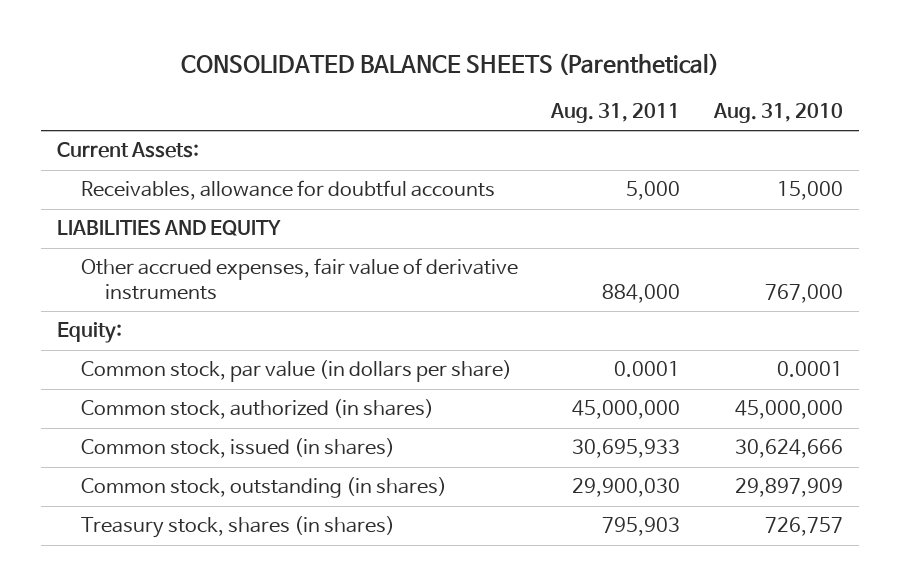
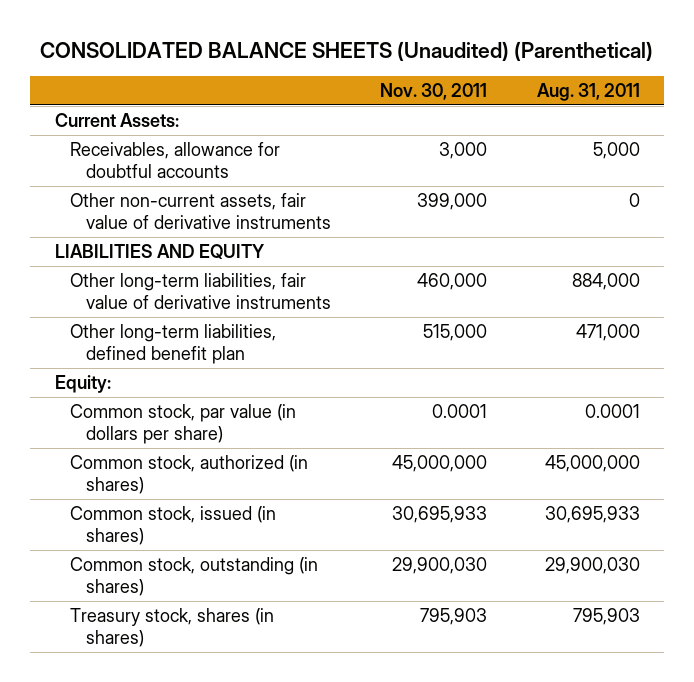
[180,52,719,76] CONSOLIDATED BALANCE SHEETS (Parenthetical) -> [40,41,654,62] CONSOLIDATED BALANCE SHEETS (Unaudited) (Parenthetical)
[712,102,843,123] Aug. 31, 2010 -> none
none -> [380,83,488,101] Nov. 30, 2011
none -> [70,192,331,230] Other non-current assets, fair value of derivative instruments
[81,258,519,301] Other accrued expenses, fair value of derivative instruments -> [70,272,331,310] Other long-term liabilities, fair value of derivative instruments
none -> [70,323,277,365] Other long-term liabilities, defined benefit plan

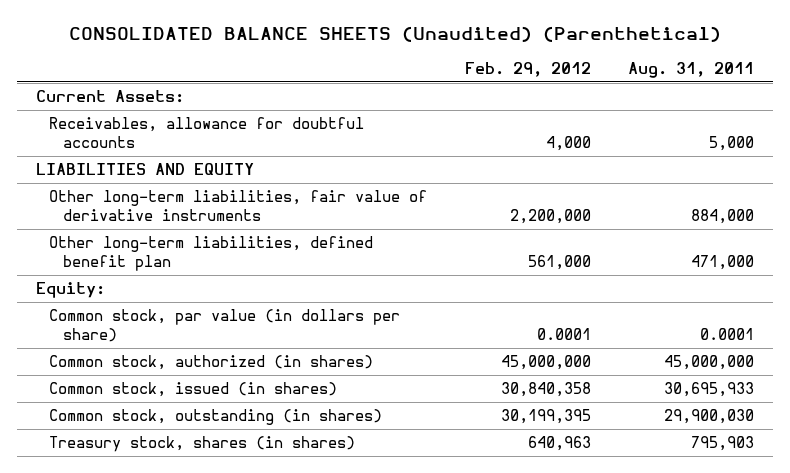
[380,83,488,101] Nov. 30, 2011 -> none
none -> [464,62,591,78] Feb. 29, 2012
[70,192,331,230] Other non-current assets, fair value of derivative instruments -> none

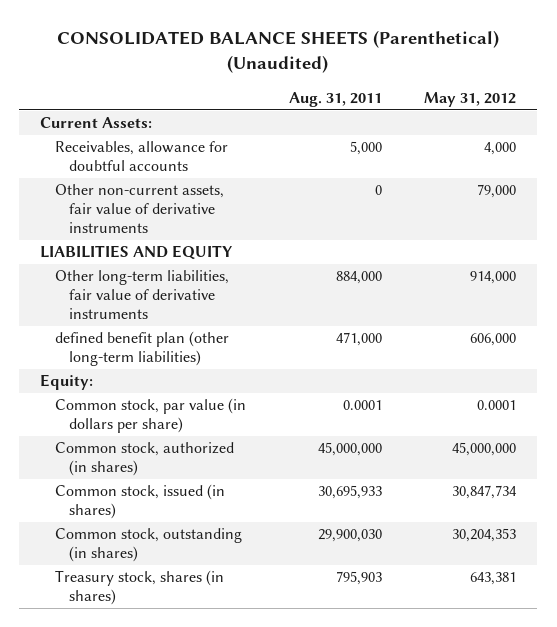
[68,26,721,43] CONSOLIDATED BALANCE SHEETS (Unaudited) (Parenthetical) -> [57,30,500,74] CONSOLIDATED BALANCE SHEETS (Parenthetical) (Unaudited)
[464,62,591,78] Feb. 29, 2012 -> none
none -> [424,91,517,107] May 31, 2012
none -> [54,184,224,233] Other non-current assets, fair value of derivative instruments
[49,236,374,271] Other long-term liabilities, defined benefit plan -> [54,331,229,367] defined benefit plan (other long-term liabilities)

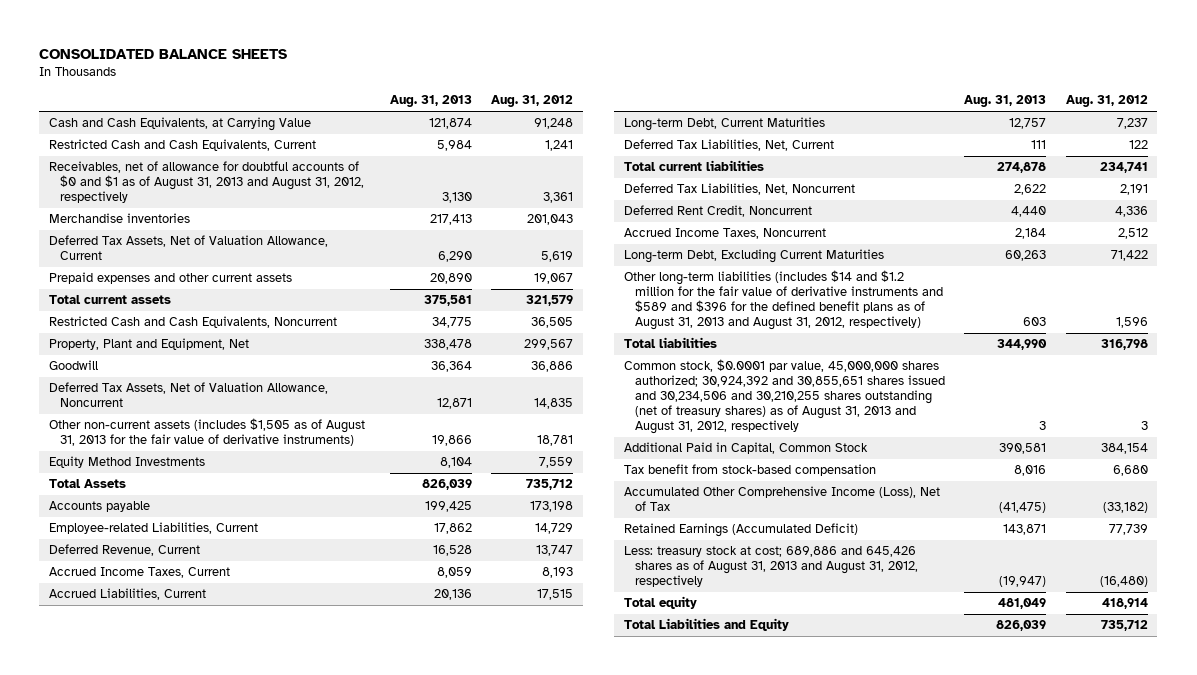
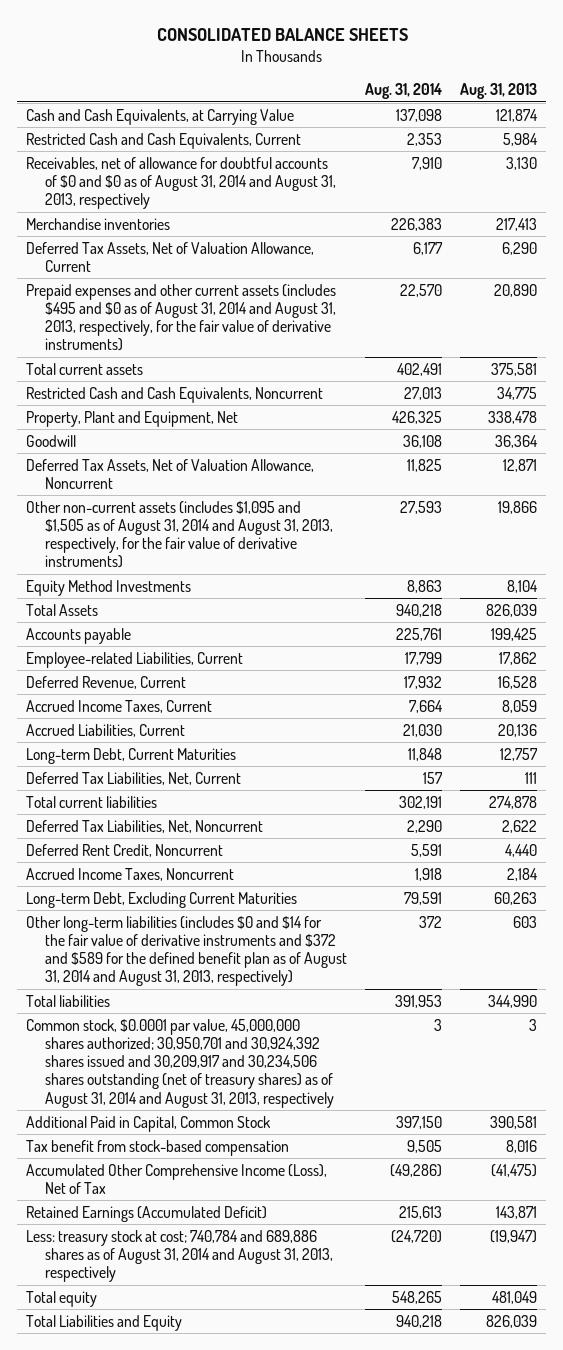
[490,95,573,108] Aug. 31, 2012 -> none
none -> [365,83,443,100] Aug. 31, 2014
[49,161,365,204] Receivables, net of allowance for doubtful accounts of $0 and $1 as of August 31, 2013 and August 31, 2012, respectively -> [25,156,337,210] Receivables, net of allowance for doubtful accounts of $0 and $0 as of August 31, 2014 and August 31, 2013, respectively
[49,272,293,285] Prepaid expenses and other current assets -> [25,283,337,352] Prepaid expenses and other current assets (includes $495 and $0 as of August 31, 2014 and August 31, 2013, respectively, for the fair value of derivative instruments)
[49,418,366,447] Other non-current assets (includes $1,505 as of August 31, 2013 for the fair value of derivative instruments) -> [25,500,334,569] Other non-current assets (includes $1,095 and $1,505 as of August 31, 2014 and August 31, 2013, respectively, for the fair value of derivative instruments)
[623,270,943,331] Other long-term liabilities (includes $14 and $1.2 million for the fair value of derivative instruments and $589 and $396 for the defined benefit plans as of August 31, 2013 and August 31, 2012, respectively) -> [25,915,348,987] Other long-term liabilities (includes $0 and $14 for the fair value of derivative instruments and $372 and $589 for the defined benefit plan as of August 31, 2014 and August 31, 2013, respectively)
[623,359,945,435] Common stock, $0.0001 par value, 45,000,000 shares authorized; 30,924,392 and 30,855,651 shares issued and 30,234,506 and 30,210,255 shares outstanding (net of treasury shares) as of August 31, 2013 and August 31, 2012, respectively -> [25,1018,335,1108] Common stock, $0.0001 par value, 45,000,000 shares authorized; 30,950,701 and 30,924,392 shares issued and 30,209,917 and 30,234,506 shares outstanding (net of treasury shares) as of August 31, 2014 and August 31, 2013, respectively
[623,546,918,588] Less: treasury stock at cost; 689,886 and 645,426 shares as of August 31, 2013 and August 31, 2012, respectively -> [25,1229,334,1283] Less: treasury stock at cost; 740,784 and 689,886 shares as of August 31, 2014 and August 31, 2013, respectively

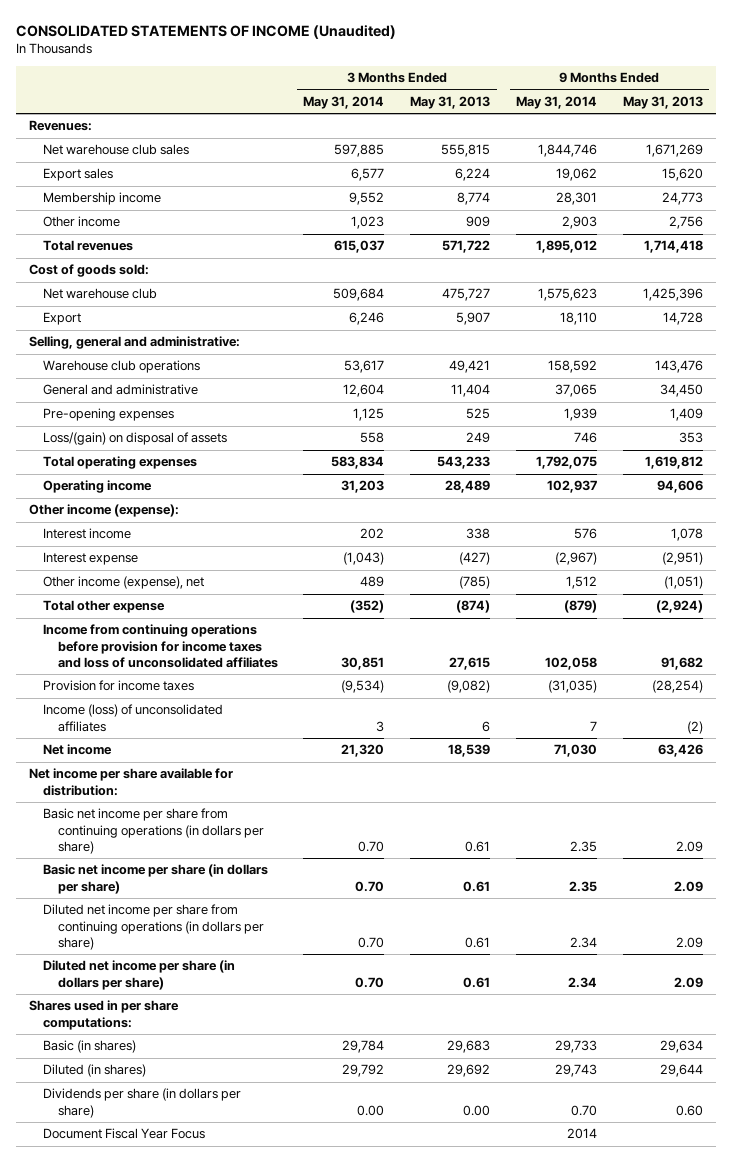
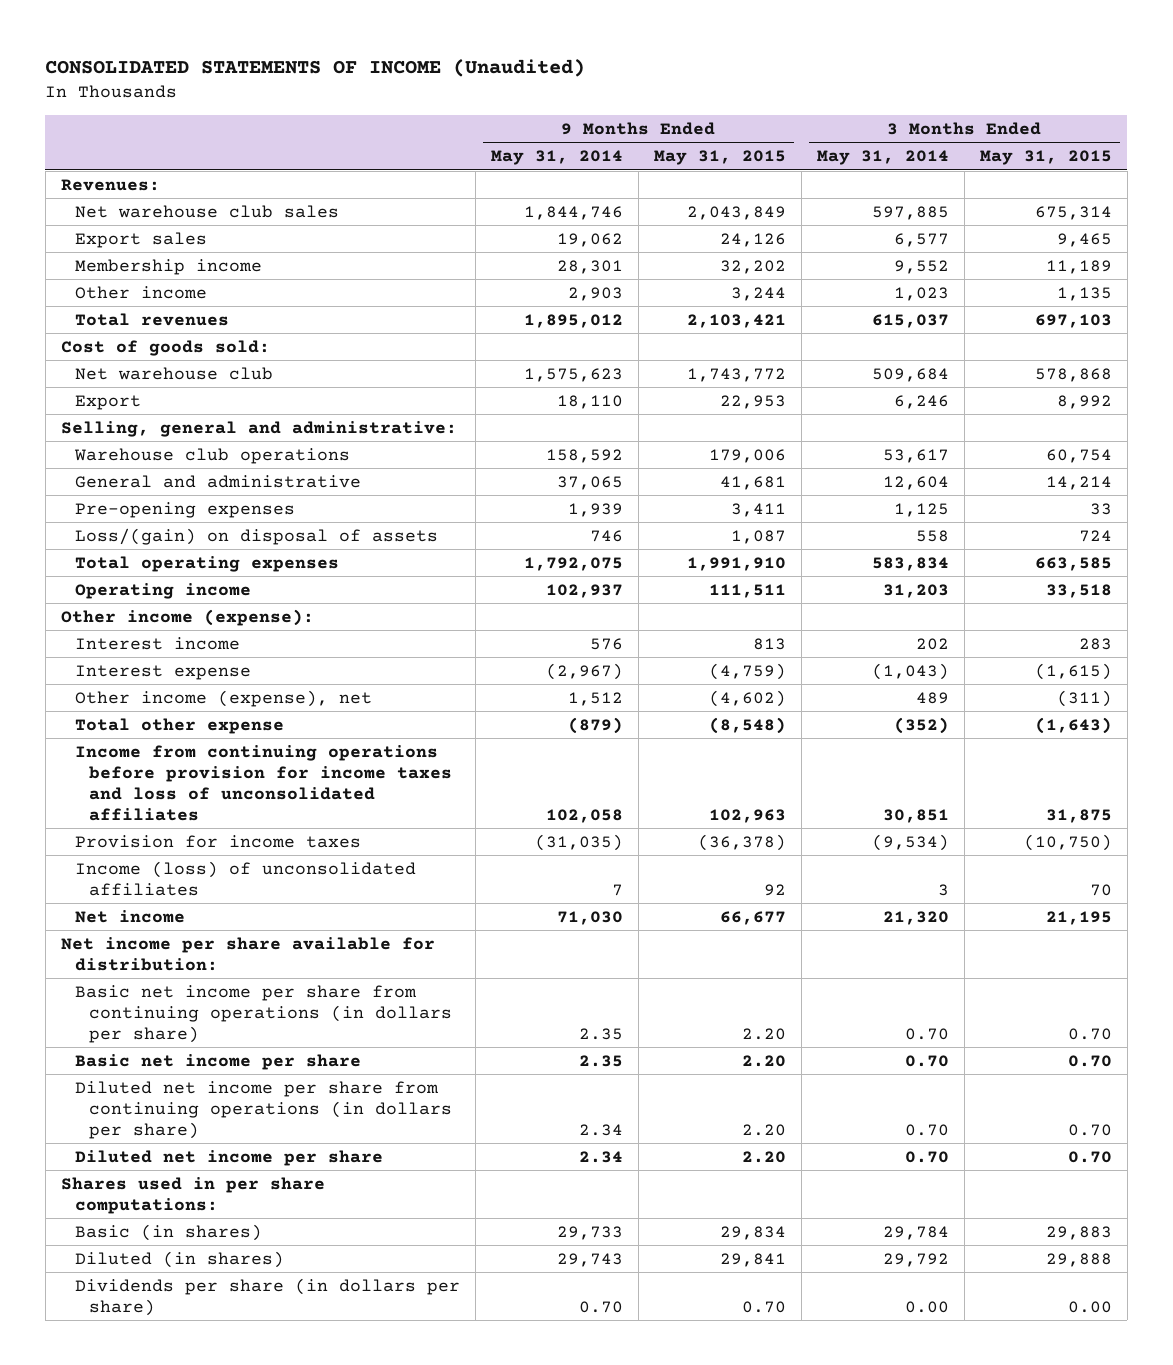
[410,96,491,110] May 31, 2013 -> none
[622,96,703,110] May 31, 2013 -> none
none -> [653,150,786,166] May 31, 2015
none -> [979,150,1112,166] May 31, 2015
[43,864,269,894] Basic net income per share (in dollars per share) -> [74,1053,361,1070] Basic net income per share
[43,960,236,990] Diluted net income per share (in dollars per share) -> [74,1149,383,1166] Diluted net income per share
[43,1128,206,1140] Document Fiscal Year Focus -> none

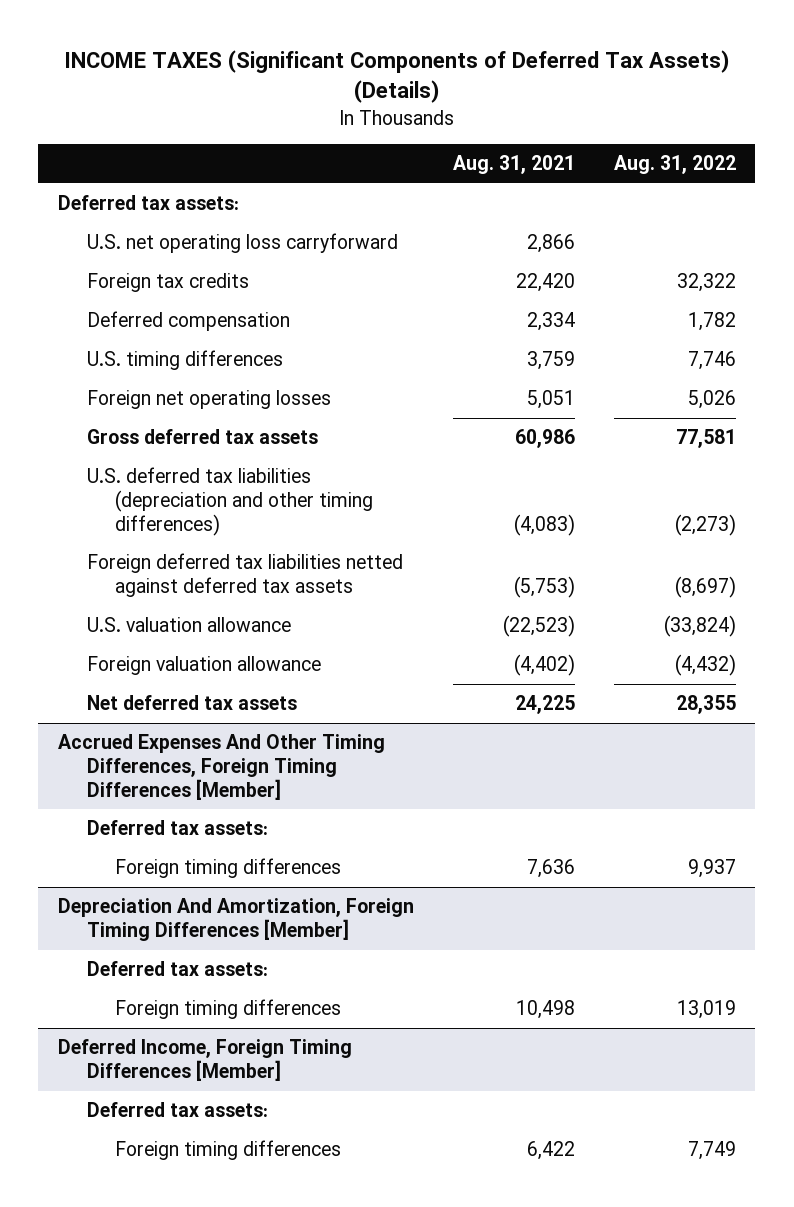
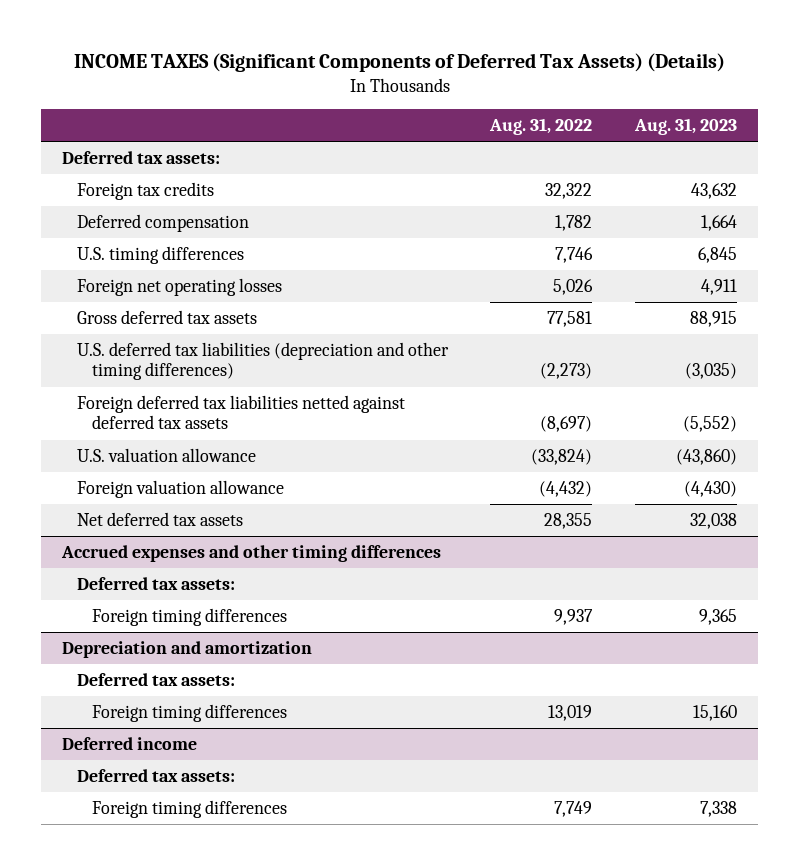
[452,155,575,175] Aug. 31, 2021 -> none
none -> [633,118,737,136] Aug. 31, 2023
[86,233,398,254] U.S. net operating loss carryforward -> none
[57,734,385,800] Accrued Expenses And Other Timing Differences, Foreign Timing Differences [Member] -> [61,545,442,563] Accrued expenses and other timing differences
[57,898,414,942] Depreciation And Amortization, Foreign Timing Differences [Member] -> [62,641,313,659] Depreciation and amortization
[57,1039,352,1082] Deferred Income, Foreign Timing Differences [Member] -> [62,737,198,751] Deferred income

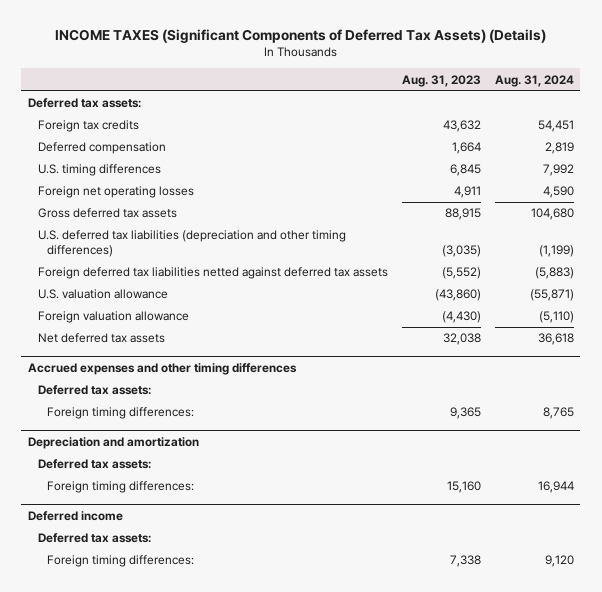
[489,118,593,136] Aug. 31, 2022 -> none
none -> [494,74,574,87] Aug. 31, 2024
[91,608,287,627] Foreign timing differences -> [47,407,195,420] Foreign timing differences:
[91,704,287,723] Foreign timing differences -> [47,481,195,494] Foreign timing differences:
[91,800,287,819] Foreign timing differences -> [47,555,195,568] Foreign timing differences:

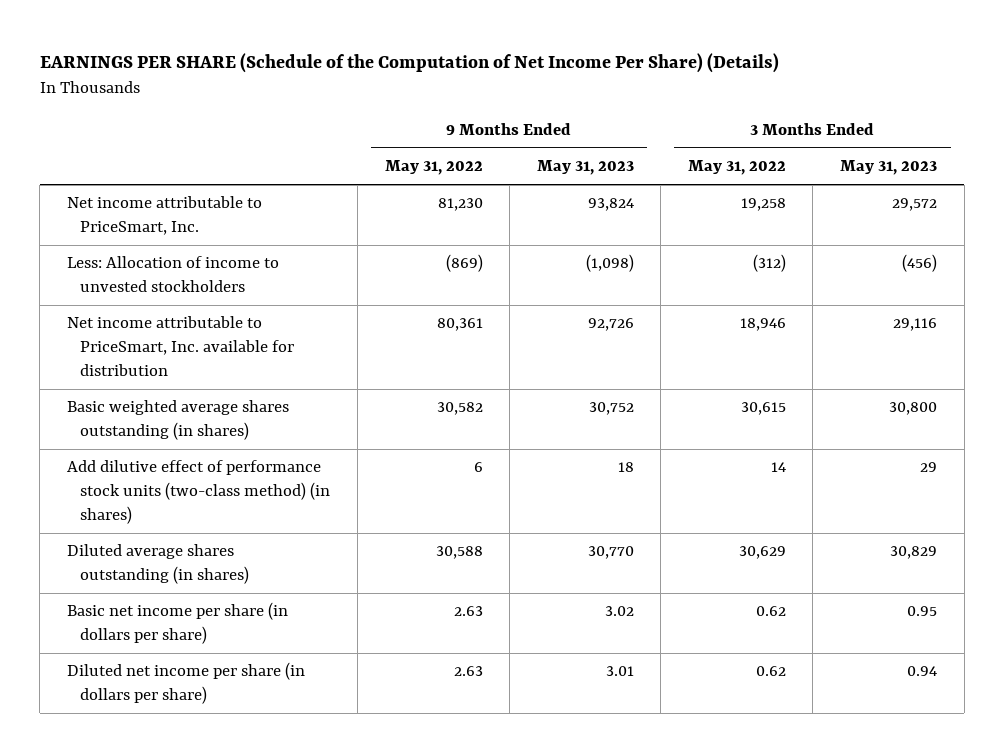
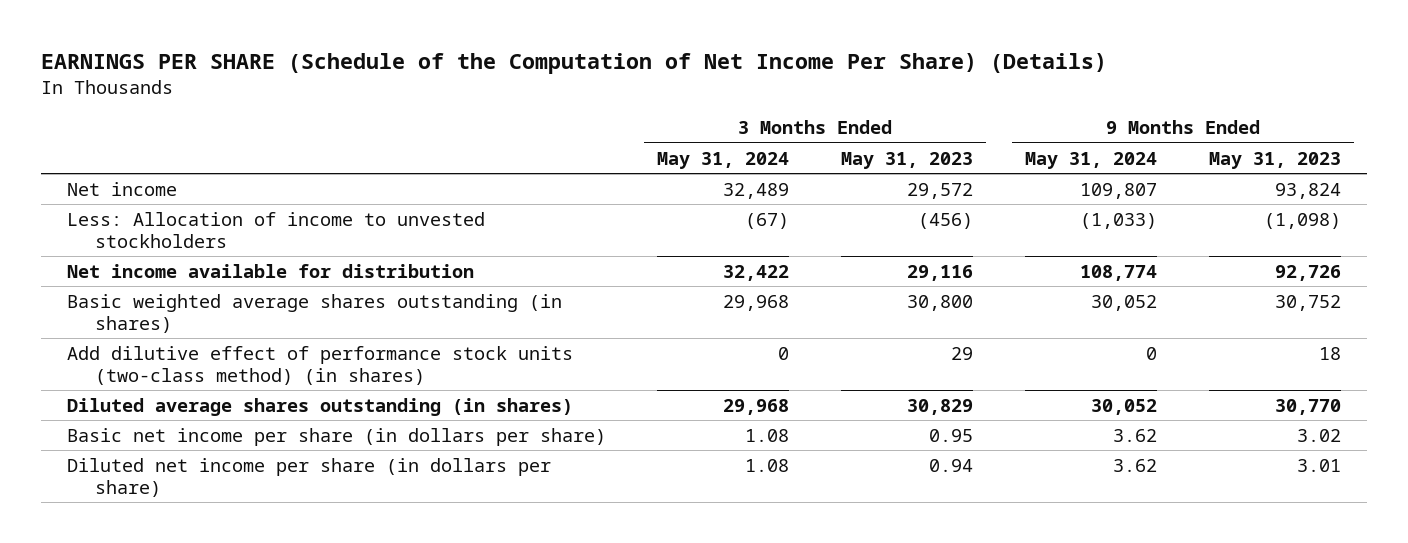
[384,160,483,176] May 31, 2022 -> none
[687,160,786,176] May 31, 2022 -> none
none -> [657,151,790,169] May 31, 2024
none -> [1025,151,1158,169] May 31, 2024
[67,196,263,236] Net income attributable to PriceSmart, Inc. -> [66,181,177,196] Net income
[67,316,295,376] Net income attributable to PriceSmart, Inc. available for distribution -> [66,263,474,278] Net income available for distribution

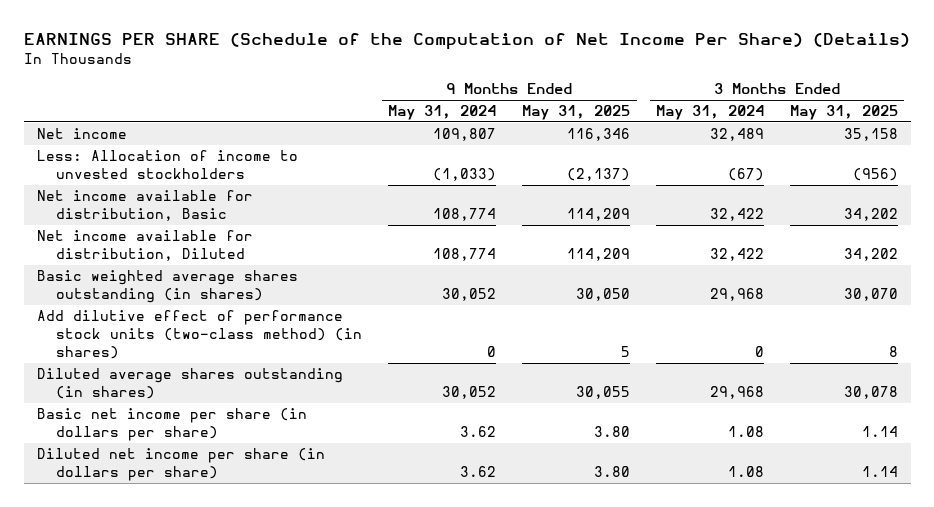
[841,151,974,169] May 31, 2023 -> none
[1209,151,1342,169] May 31, 2023 -> none
none -> [522,105,631,121] May 31, 2025
none -> [789,105,898,121] May 31, 2025
[66,263,474,278] Net income available for distribution -> [36,190,253,222] Net income available for distribution, Basic
none -> [36,230,253,262] Net income available for distribution, Diluted

